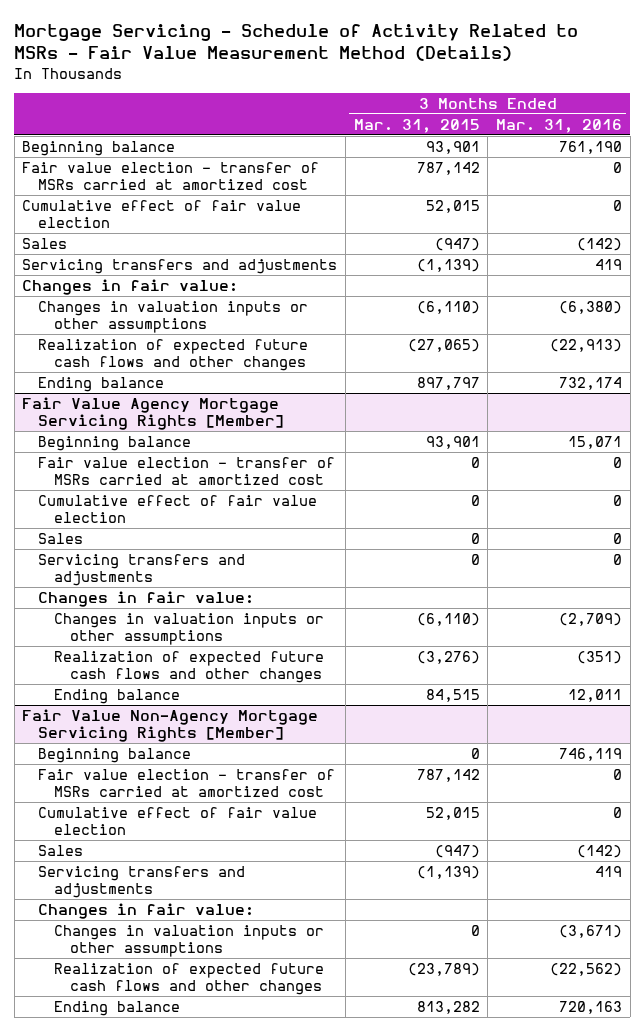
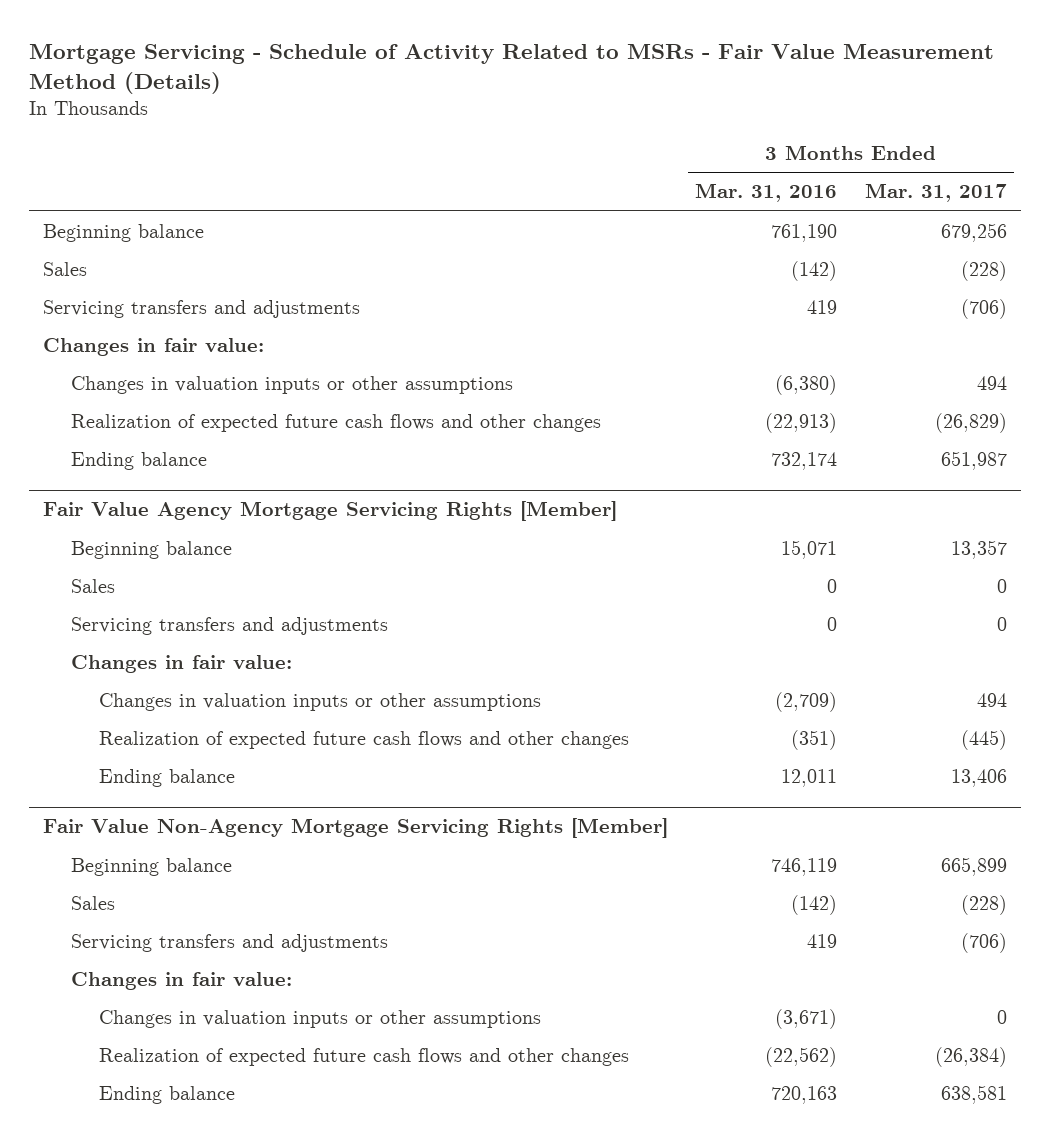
[353,118,480,133] Mar. 31, 2015 -> none
none -> [864,183,1007,203] Mar. 31, 2017
[22,161,320,190] Fair value election - transfer of MSRs carried at amortized cost -> none
[22,199,302,228] Cumulative effect of fair value election -> none
[38,456,336,485] Fair value election - transfer of MSRs carried at amortized cost -> none
[38,494,318,523] Cumulative effect of fair value election -> none
[38,768,336,797] Fair value election - transfer of MSRs carried at amortized cost -> none
[38,806,318,835] Cumulative effect of fair value election -> none

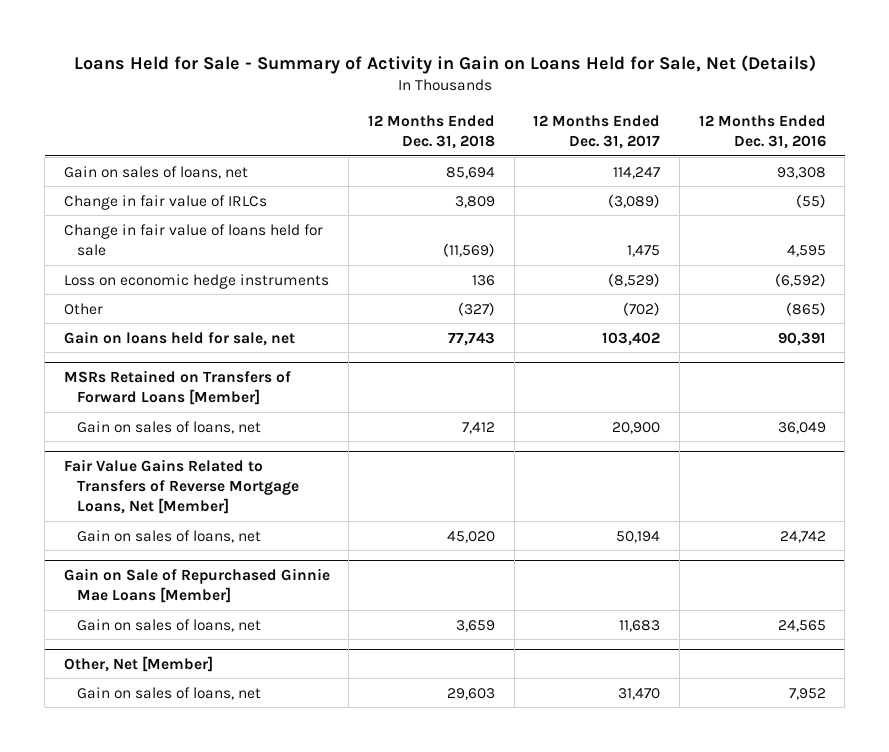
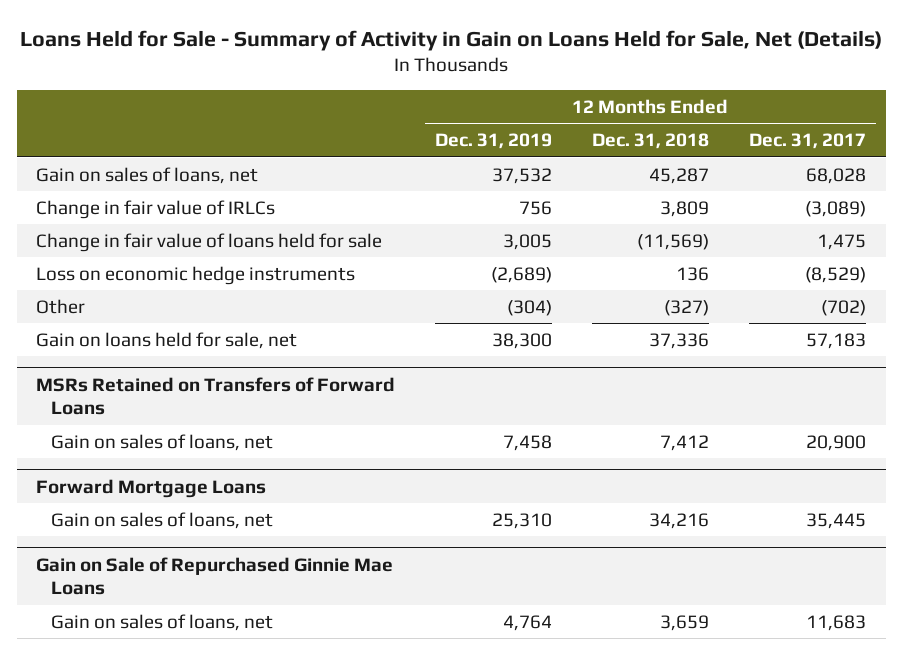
[698,114,826,149] 12 Months Ended Dec. 31, 2016 -> none
none -> [435,133,553,150] Dec. 31, 2019
[446,166,496,179] 85,694 -> [648,167,709,184] 45,287
[613,166,661,179] 114,247 -> [805,167,866,184] 68,028
[448,331,496,346] 77,743 -> [648,332,709,349] 37,336
[602,331,661,346] 103,402 -> [805,332,866,349] 57,183
[63,369,291,406] MSRs Retained on Transfers of Forward Loans [Member] -> [36,376,396,416] MSRs Retained on Transfers of Forward Loans
[63,458,299,515] Fair Value Gains Related to Transfers of Reverse Mortgage Loans, Net [Member] -> none
none -> [36,478,267,498] Forward Mortgage Loans
[447,530,496,543] 45,020 -> [648,512,709,529] 34,216
[616,530,661,543] 50,194 -> [805,512,866,529] 35,445
[63,567,330,604] Gain on Sale of Repurchased Ginnie Mae Loans [Member] -> [36,556,394,596] Gain on Sale of Repurchased Ginnie Mae Loans
[63,655,213,672] Other, Net [Member] -> none
[76,686,261,700] Gain on sales of loans, net -> none

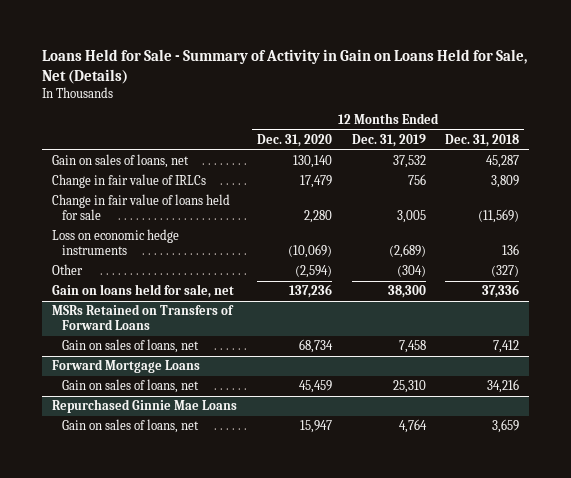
[748,133,866,150] Dec. 31, 2017 -> none
none -> [256,134,332,148] Dec. 31, 2020
[36,556,394,596] Gain on Sale of Repurchased Ginnie Mae Loans -> [52,399,238,414] Repurchased Ginnie Mae Loans

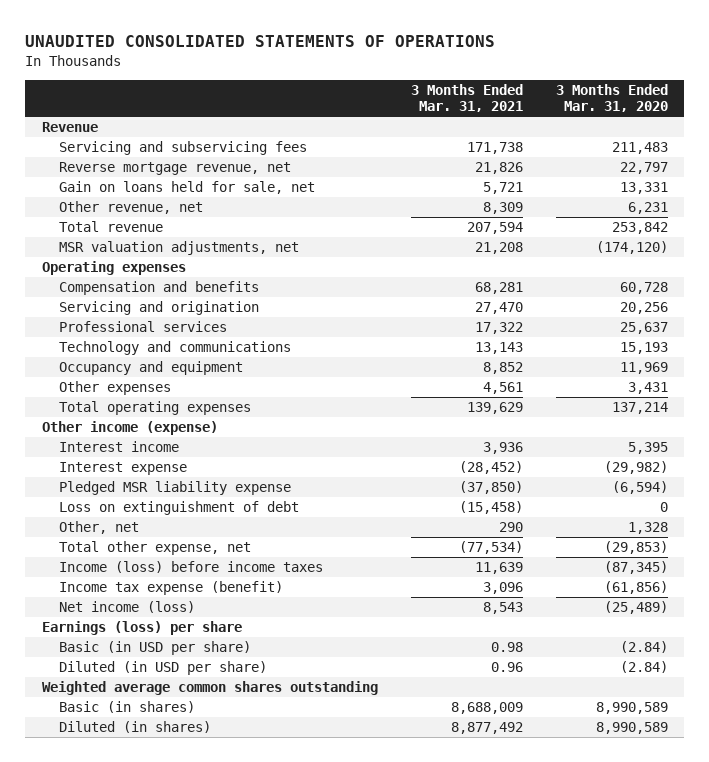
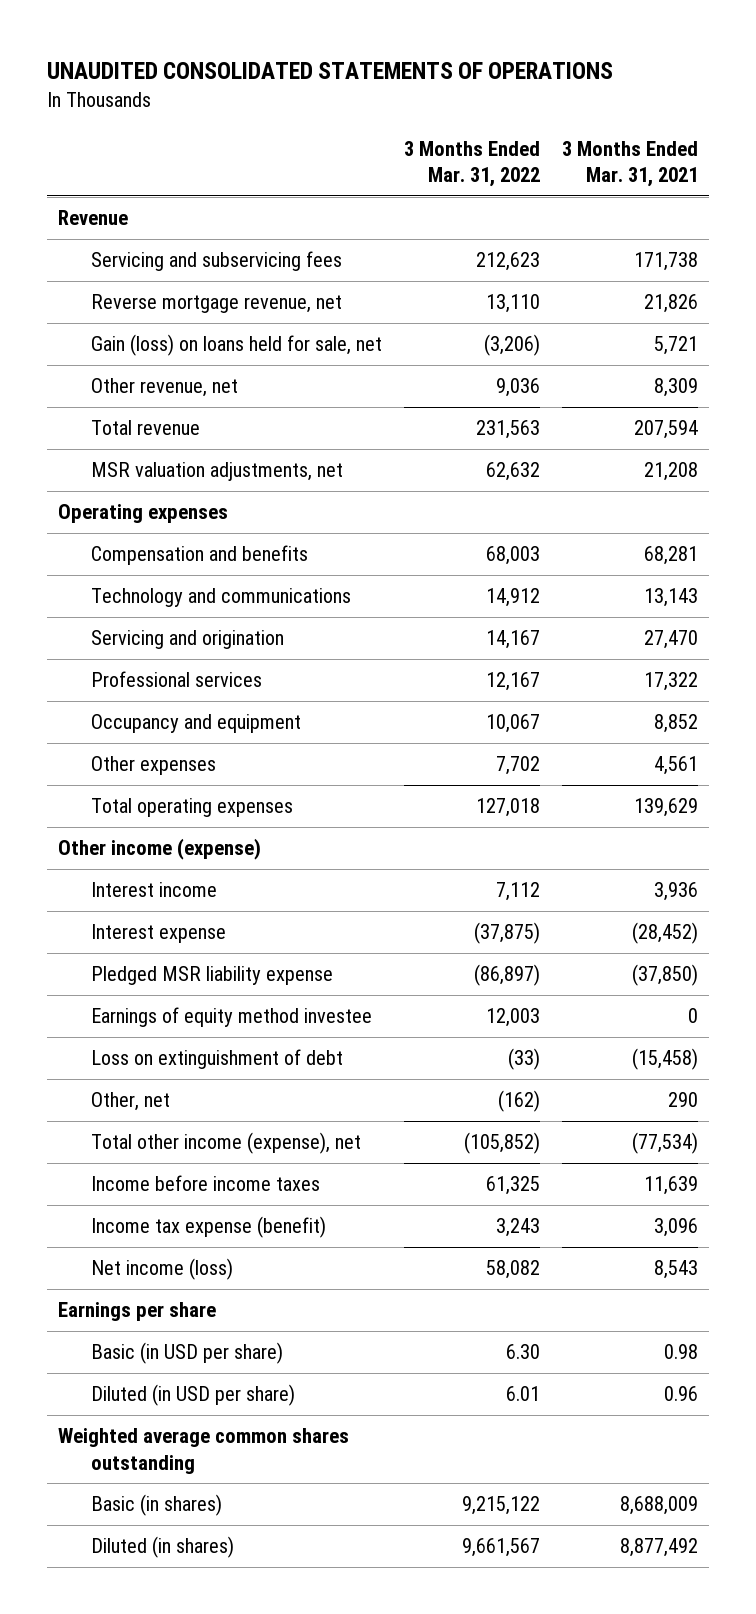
[555,83,668,113] 3 Months Ended Mar. 31, 2020 -> none
none -> [403,140,540,187] 3 Months Ended Mar. 31, 2022
[59,181,316,195] Gain on loans held for sale, net -> [90,334,382,357] Gain (loss) on loans held for sale, net
[59,341,292,356] Technology and communications -> [90,588,351,608] Technology and communications
none -> [90,1007,372,1028] Earnings of equity method investee
[59,541,252,556] Total other expense, net -> [90,1132,361,1155] Total other income (expense), net
[59,561,324,574] Income (loss) before income taxes -> [90,1175,320,1192] Income before income taxes
[41,621,242,636] Earnings (loss) per share -> [58,1302,217,1322] Earnings per share

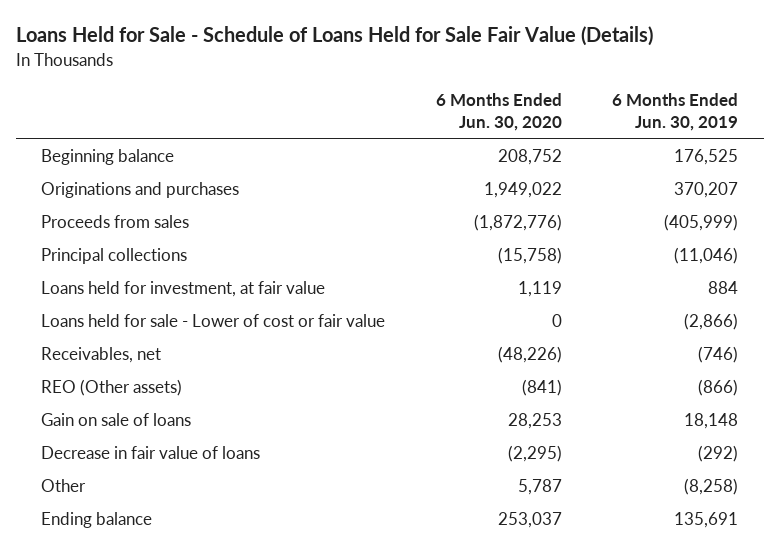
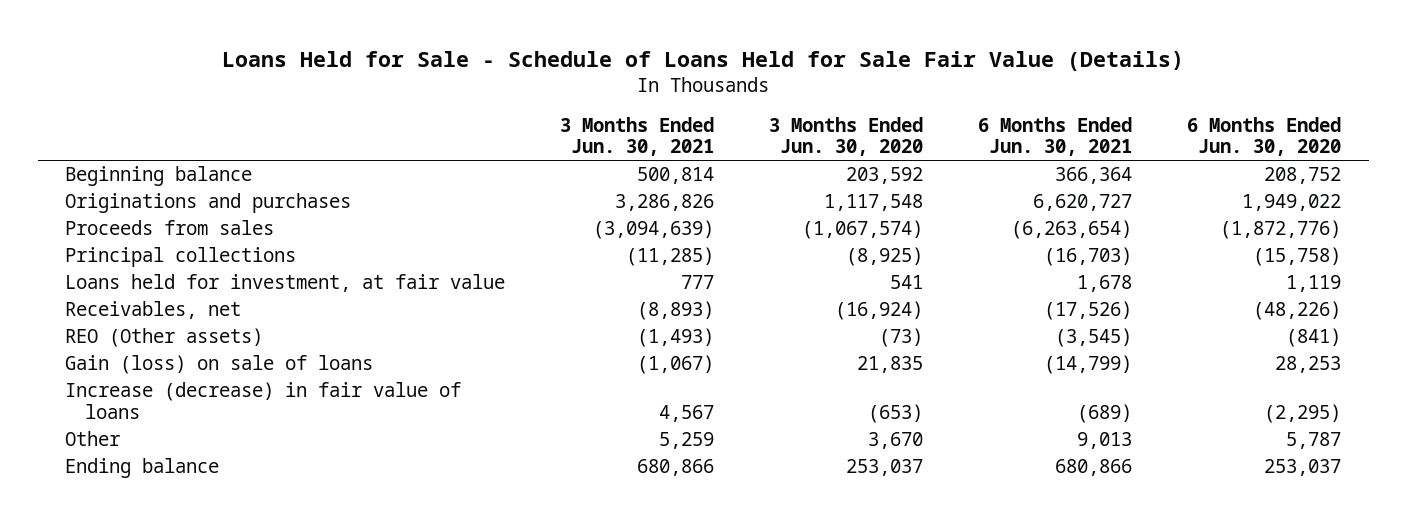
[612,92,739,131] 6 Months Ended Jun. 30, 2019 -> none
none -> [560,116,715,157] 3 Months Ended Jun. 30, 2021
none -> [769,116,924,157] 3 Months Ended Jun. 30, 2020
none -> [978,116,1133,157] 6 Months Ended Jun. 30, 2021
[41,313,386,327] Loans held for sale - Lower of cost or fair value -> none
[41,412,192,426] Gain on sale of loans -> [65,355,374,375] Gain (loss) on sale of loans
[41,445,261,459] Decrease in fair value of loans -> [65,382,462,420] Increase (decrease) in fair value of loans

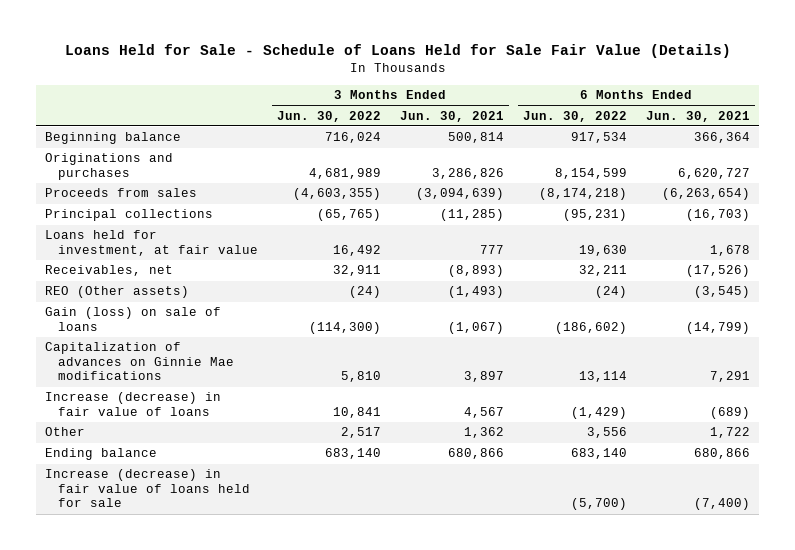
[769,116,924,157] 3 Months Ended Jun. 30, 2020 -> none
[1187,116,1342,157] 6 Months Ended Jun. 30, 2020 -> none
none -> [276,110,381,122] Jun. 30, 2022
none -> [522,110,627,122] Jun. 30, 2022
none -> [45,342,234,381] Capitalization of advances on Ginnie Mae modifications
[659,432,715,450] 5,259 -> [463,427,504,439] 1,362
[1077,432,1133,450] 9,013 -> [709,427,750,439] 1,722
none -> [45,469,250,508] Increase (decrease) in fair value of loans held for sale

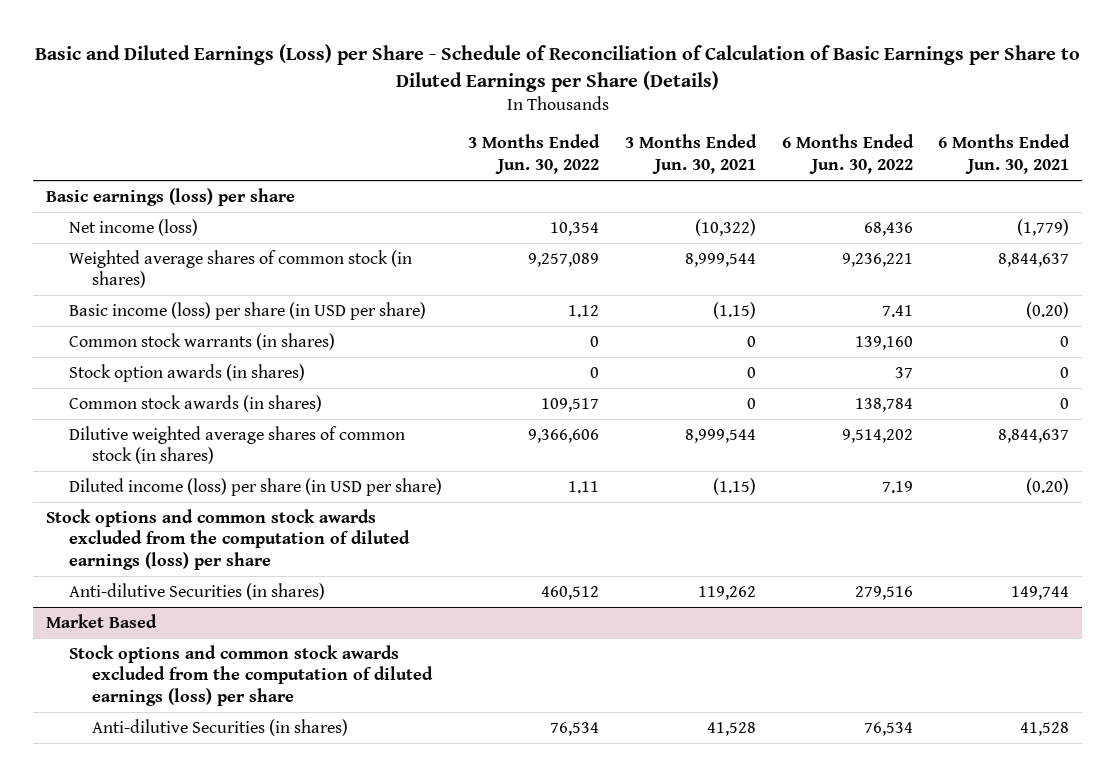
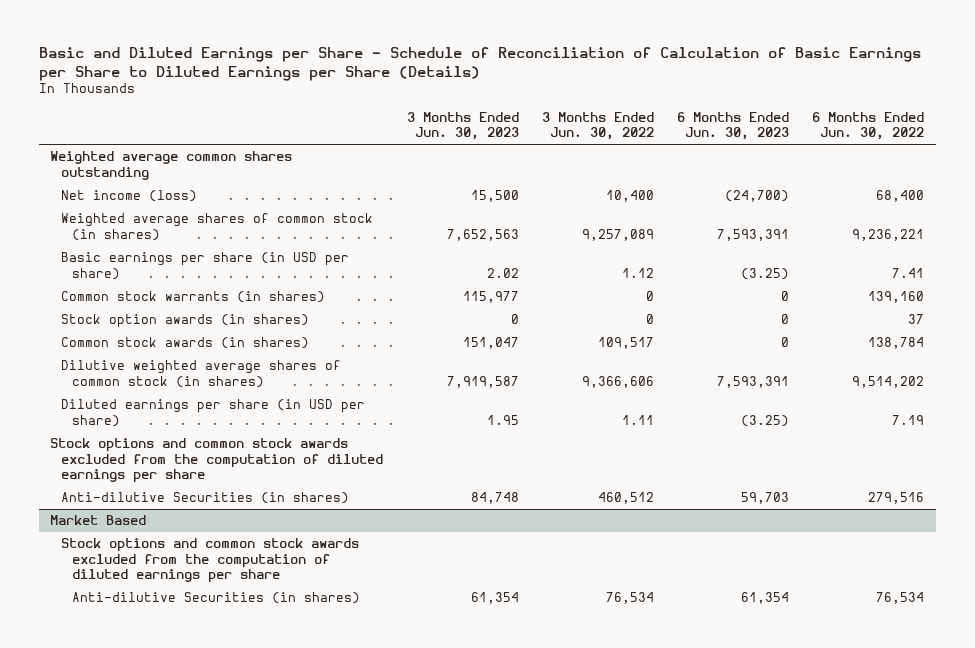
[34,43,1080,92] Basic and Diluted Earnings (Loss) per Share - Schedule of Reconciliation of Calculation of Basic Earnings per Share to Diluted Earnings per Share (Details) -> [38,46,921,81] Basic and Diluted Earnings per Share - Schedule of Reconciliation of Calculation of Basic Earnings per Share to Diluted Earnings per Share (Details)
[624,134,757,175] 3 Months Ended Jun. 30, 2021 -> none
[938,134,1071,175] 6 Months Ended Jun. 30, 2021 -> none
none -> [406,111,519,141] 3 Months Ended Jun. 30, 2023
none -> [677,111,790,141] 6 Months Ended Jun. 30, 2023
[45,187,295,206] Basic earnings (loss) per share -> [50,151,293,180] Weighted average common shares outstanding
[549,221,599,236] 10,354 -> [605,190,654,203] 10,400
[863,221,913,236] 68,436 -> [876,190,925,203] 68,400
[69,301,427,320] Basic income (loss) per share (in USD per share) -> [61,252,350,280] Basic earnings per share (in USD per share)
[69,477,443,496] Diluted income (loss) per share (in USD per share) -> [61,399,366,427] Diluted earnings per share (in USD per share)
[45,508,411,570] Stock options and common stock awards excluded from the computation of diluted earnings (loss) per share -> [50,438,384,484] Stock options and common stock awards excluded from the computation of diluted earnings per share
[69,644,434,706] Stock options and common stock awards excluded from the computation of diluted earnings (loss) per share -> [61,538,360,584] Stock options and common stock awards excluded from the computation of diluted earnings per share

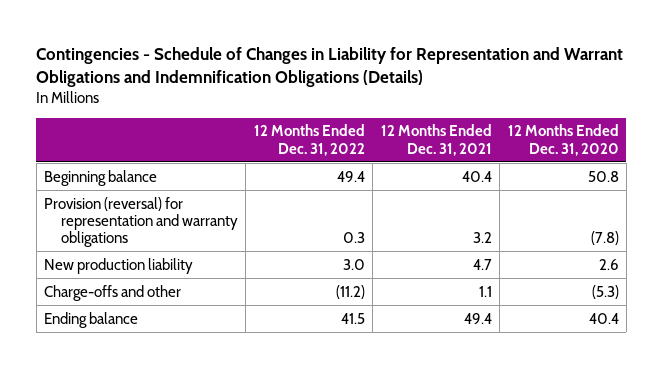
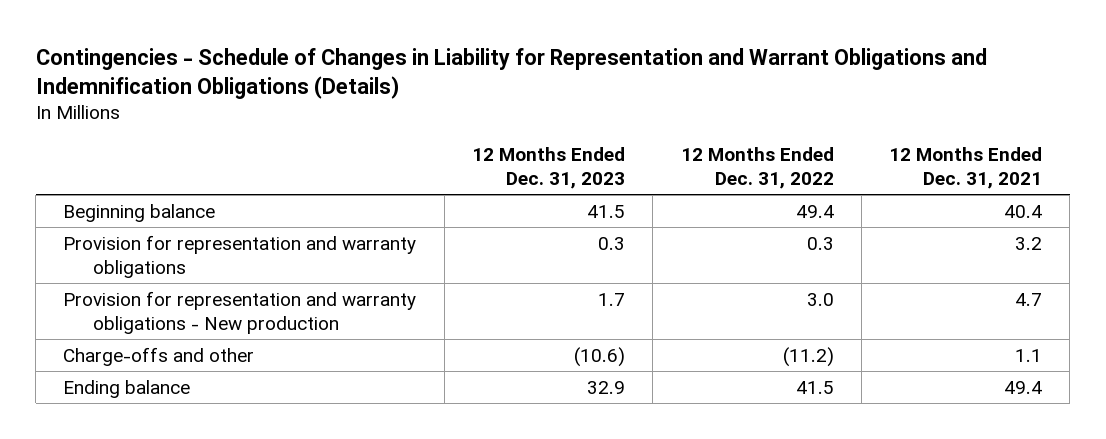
[507,124,619,156] 12 Months Ended Dec. 31, 2020 -> none
none -> [472,146,626,189] 12 Months Ended Dec. 31, 2023
[44,196,238,248] Provision (reversal) for representation and warranty obligations -> [63,234,417,278] Provision for representation and warranty obligations
[44,257,194,274] New production liability -> [63,290,417,334] Provision for representation and warranty obligations - New production

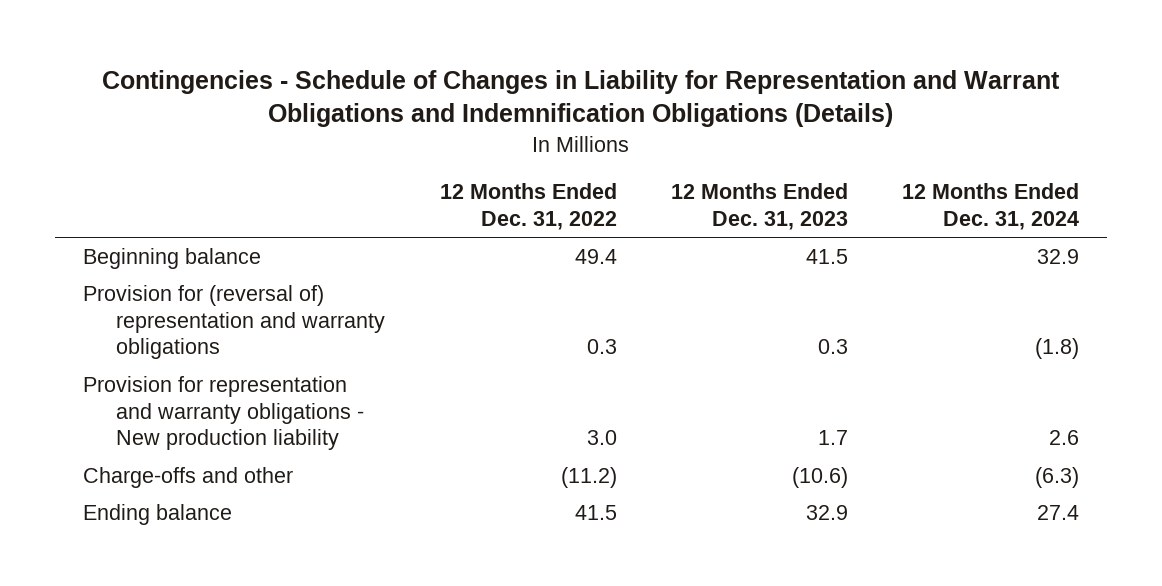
[889,146,1043,189] 12 Months Ended Dec. 31, 2021 -> none
none -> [902,183,1080,231] 12 Months Ended Dec. 31, 2024
[63,234,417,278] Provision for representation and warranty obligations -> [82,285,386,360] Provision for (reversal of) representation and warranty obligations
[63,290,417,334] Provision for representation and warranty obligations - New production -> [82,376,365,451] Provision for representation and warranty obligations - New production liability

